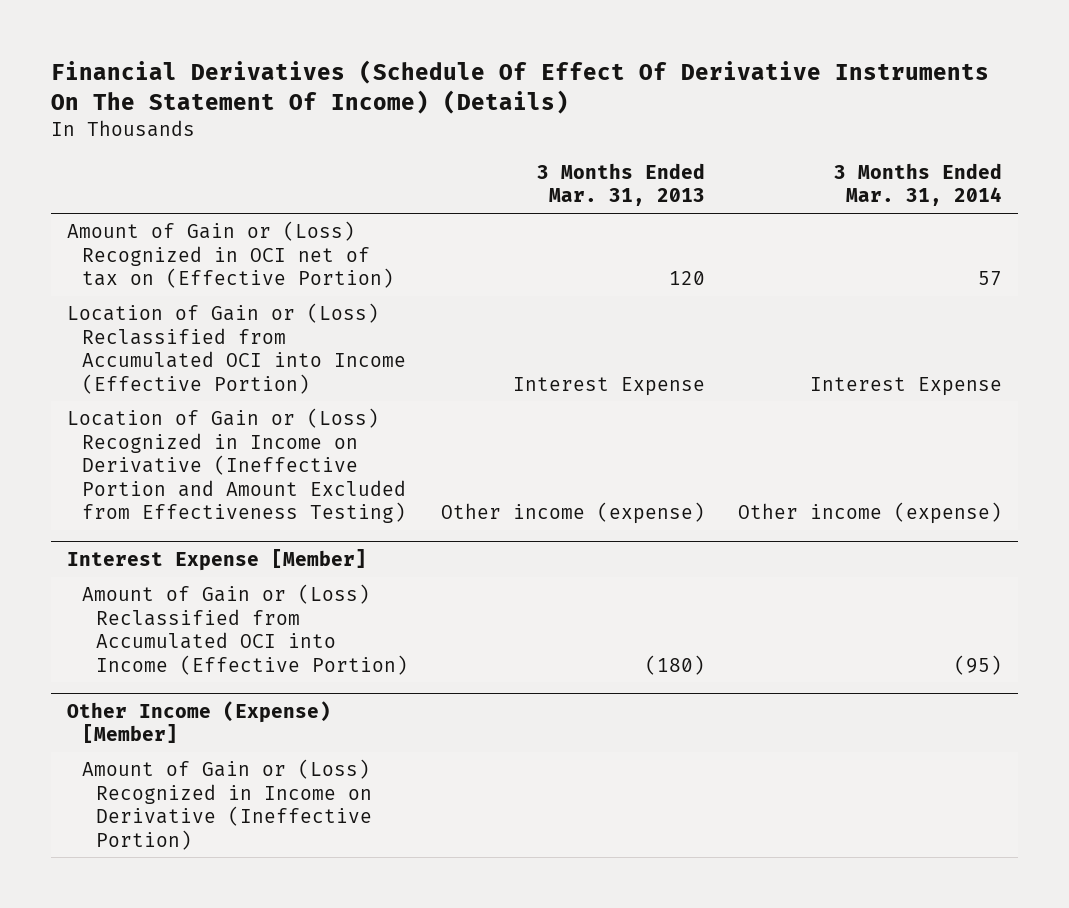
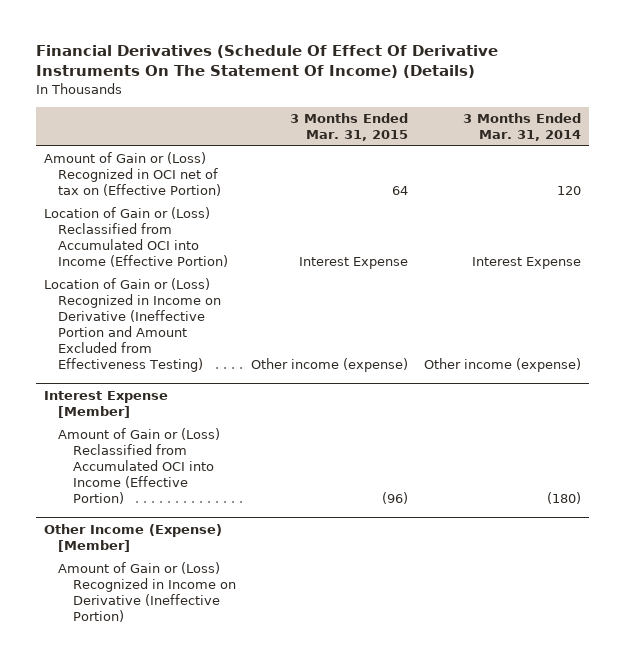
[537,162,706,207] 3 Months Ended Mar. 31, 2013 -> none
none -> [290,113,409,141] 3 Months Ended Mar. 31, 2015
[978,271,1003,287] 57 -> [557,186,582,196] 120
[954,654,1003,675] (95) -> [547,491,582,504] (180)

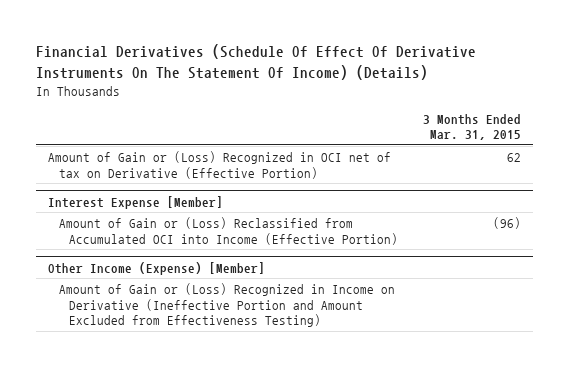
[463,113,582,141] 3 Months Ended Mar. 31, 2014 -> none
[43,207,229,268] Location of Gain or (Loss) Reclassified from Accumulated OCI into Income (Effective Portion) -> none
[43,278,222,372] Location of Gain or (Loss) Recognized in Income on Derivative (Ineffective Portion and Amount Excluded from Effectiveness Testing) -> none
[43,152,222,197] Amount of Gain or (Loss) Recognized in OCI net of tax on (Effective Portion) -> [47,151,391,179] Amount of Gain or (Loss) Recognized in OCI net of tax on Derivative (Effective Portion)
[392,186,409,196] 64 -> [506,153,521,163] 62
[58,562,236,623] Amount of Gain or (Loss) Recognized in Income on Derivative (Ineffective Portion) -> [58,283,395,328] Amount of Gain or (Loss) Recognized in Income on Derivative (Ineffective Portion and Amount Excluded from Effectiveness Testing)

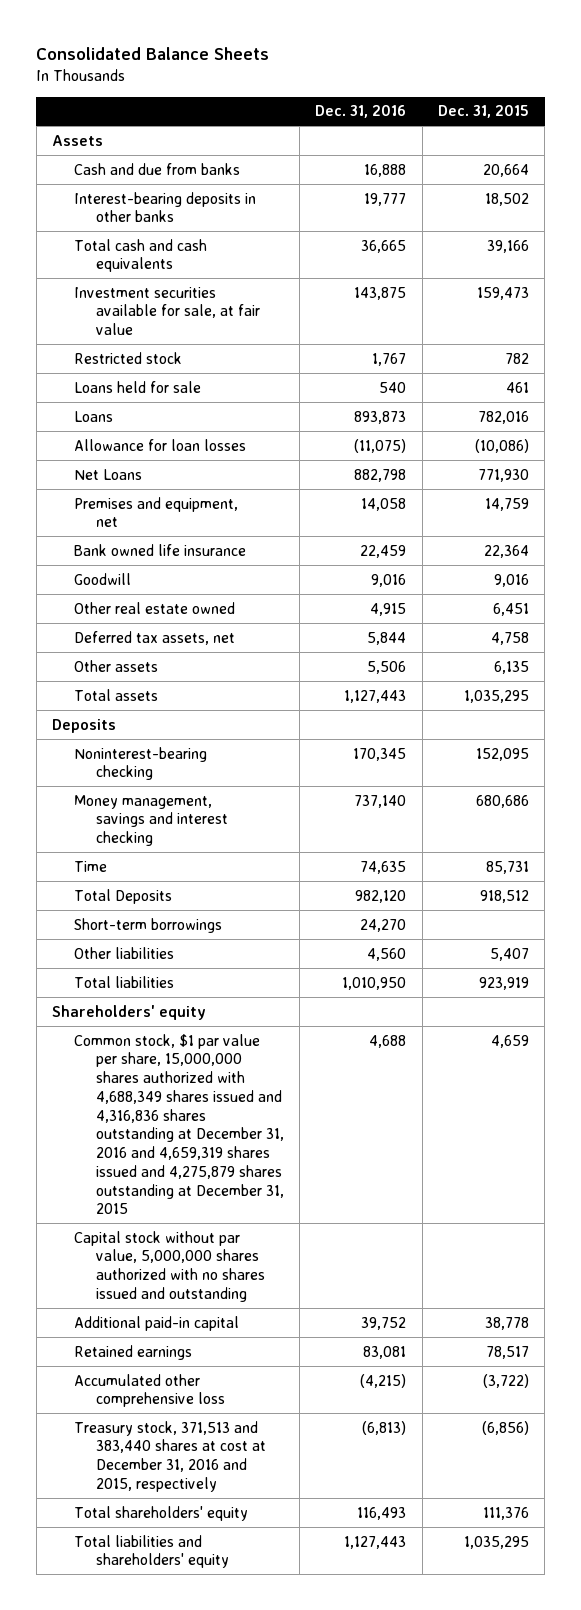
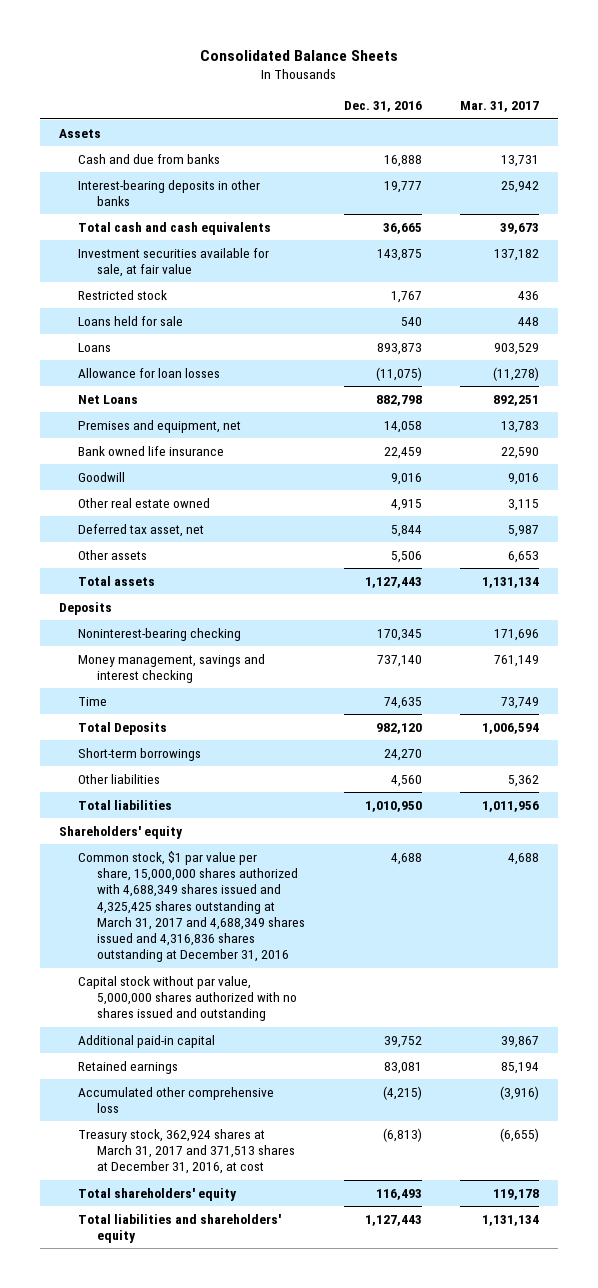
[438,105,530,119] Dec. 31, 2015 -> none
none -> [460,101,540,113] Mar. 31, 2017
[73,630,235,645] Deferred tax assets, net -> [78,523,205,537] Deferred tax asset, net
[73,1033,284,1215] Common stock, $1 par value per share, 15,000,000 shares authorized with 4,688,349 shares issued and 4,316,836 shares outstanding at December 31, 2016 and 4,659,319 shares issued and 4,275,879 shares outstanding at December 31, 2015 -> [78,850,306,963] Common stock, $1 par value per share, 15,000,000 shares authorized with 4,688,349 shares issued and 4,325,425 shares outstanding at March 31, 2017 and 4,688,349 shares issued and 4,316,836 shares outstanding at December 31, 2016
[73,1420,266,1492] Treasury stock, 371,513 and 383,440 shares at cost at December 31, 2016 and 2015, respectively -> [78,1128,296,1175] Treasury stock, 362,924 shares at March 31, 2017 and 371,513 shares at December 31, 2016, at cost

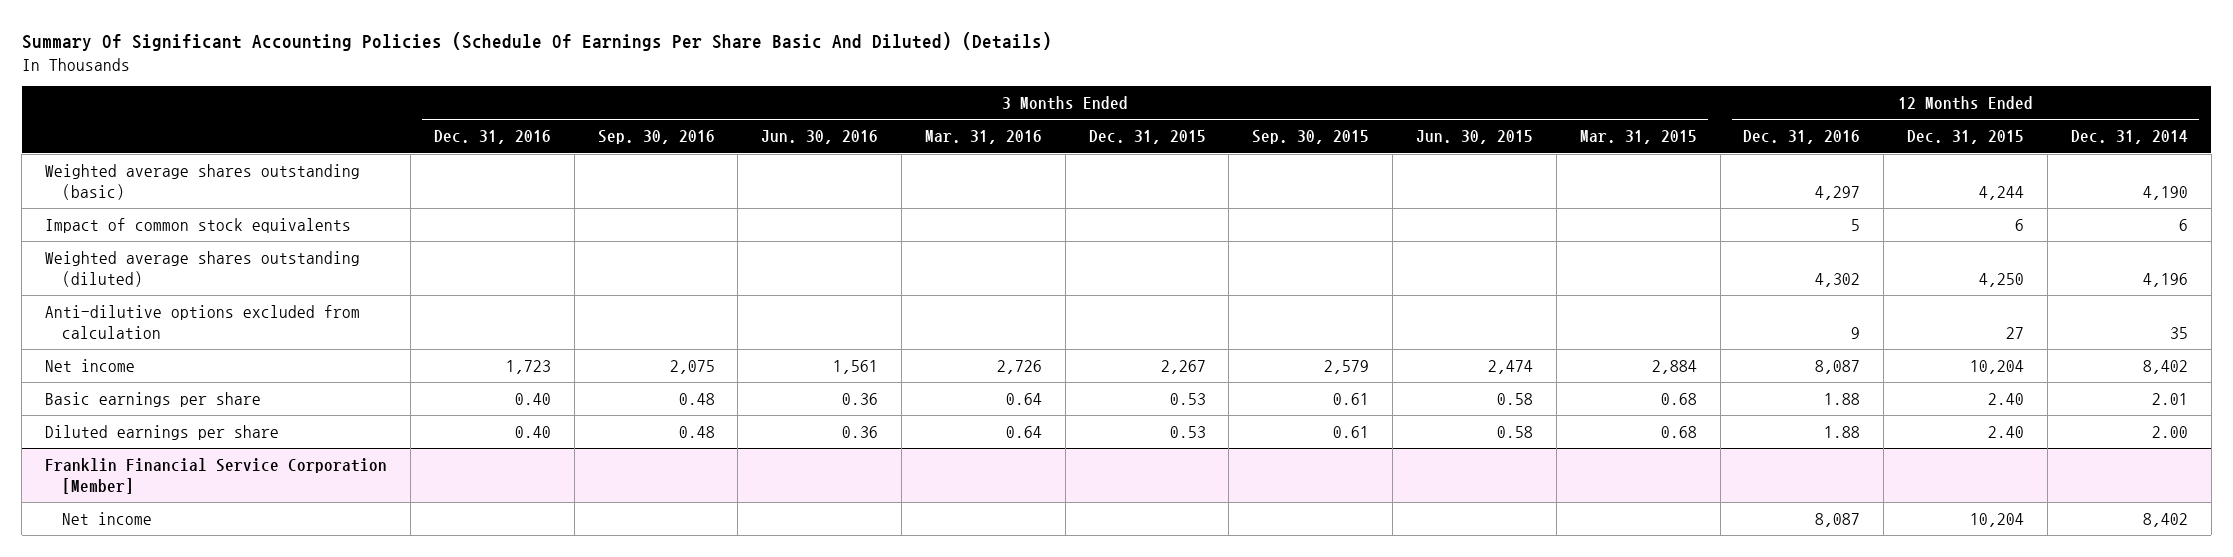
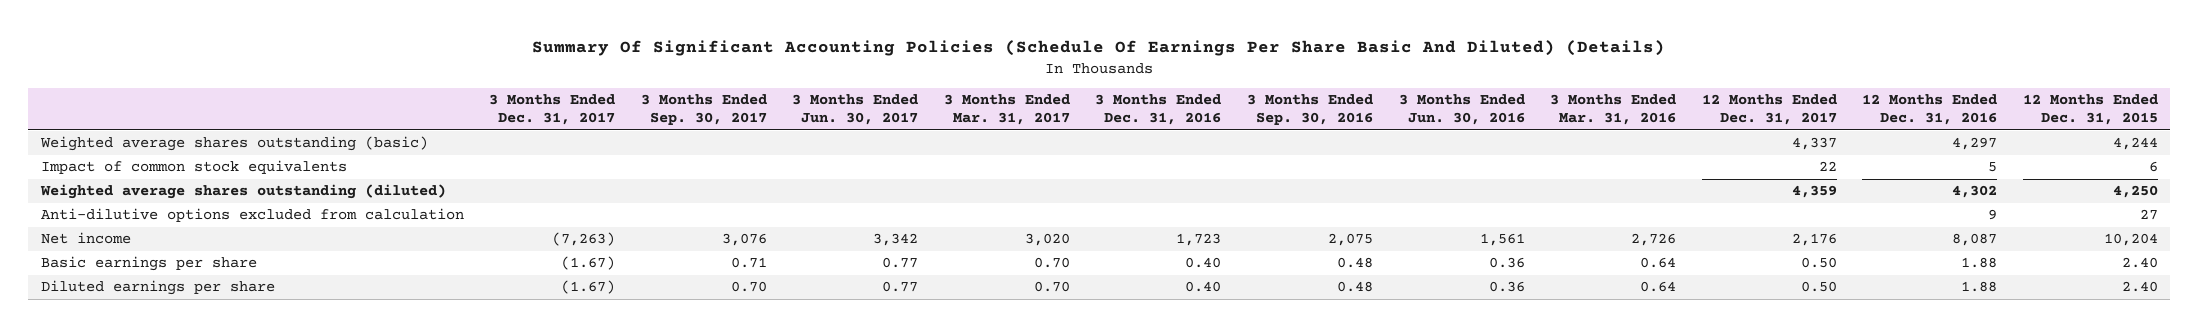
[1088,130,1206,145] Dec. 31, 2015 -> none
[1252,130,1370,145] Sep. 30, 2015 -> none
[1415,130,1533,145] Jun. 30, 2015 -> none
[1579,130,1697,145] Mar. 31, 2015 -> none
[2070,130,2188,145] Dec. 31, 2014 -> none
none -> [489,94,616,126] 3 Months Ended Dec. 31, 2017
none -> [640,94,767,126] 3 Months Ended Sep. 30, 2017
none -> [792,94,919,126] 3 Months Ended Jun. 30, 2017
none -> [943,94,1070,126] 3 Months Ended Mar. 31, 2017
none -> [1701,94,1837,126] 12 Months Ended Dec. 31, 2017
[45,457,388,494] Franklin Financial Service Corporation [Member] -> none
[62,511,153,525] Net income -> none

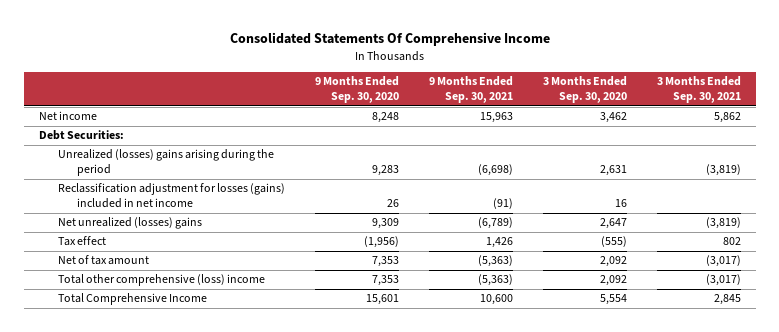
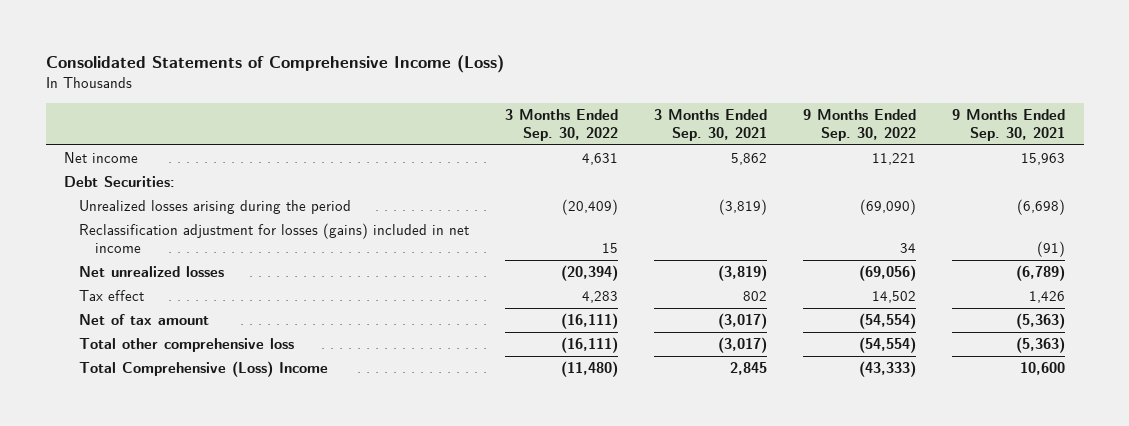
[229,31,550,46] Consolidated Statements Of Comprehensive Income -> [45,55,504,74] Consolidated Statements of Comprehensive Income (Loss)
[314,76,399,104] 9 Months Ended Sep. 30, 2020 -> none
[542,76,627,104] 3 Months Ended Sep. 30, 2020 -> none
none -> [505,109,619,141] 3 Months Ended Sep. 30, 2022
none -> [803,109,917,141] 9 Months Ended Sep. 30, 2022
[58,149,275,177] Unrealized (losses) gains arising during the period -> [79,200,352,215] Unrealized losses arising during the period
[58,217,203,230] Net unrealized (losses) gains -> [79,266,225,278] Net unrealized losses
[58,274,266,287] Total other comprehensive (loss) income -> [79,338,295,353] Total other comprehensive loss
[58,293,208,306] Total Comprehensive Income -> [79,361,329,378] Total Comprehensive (Loss) Income

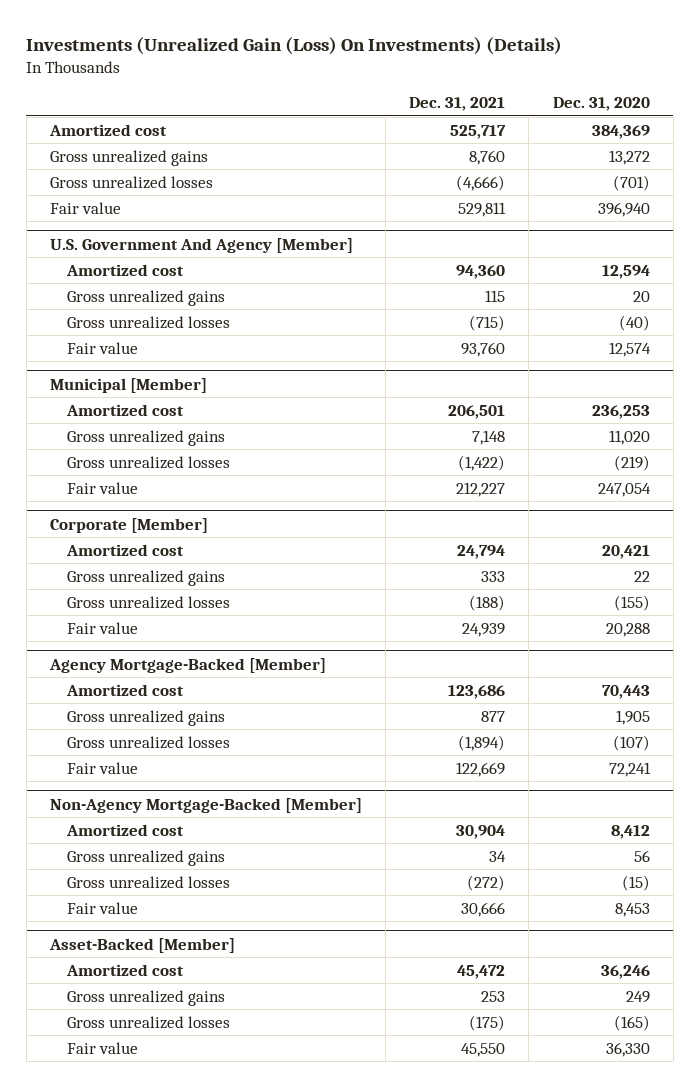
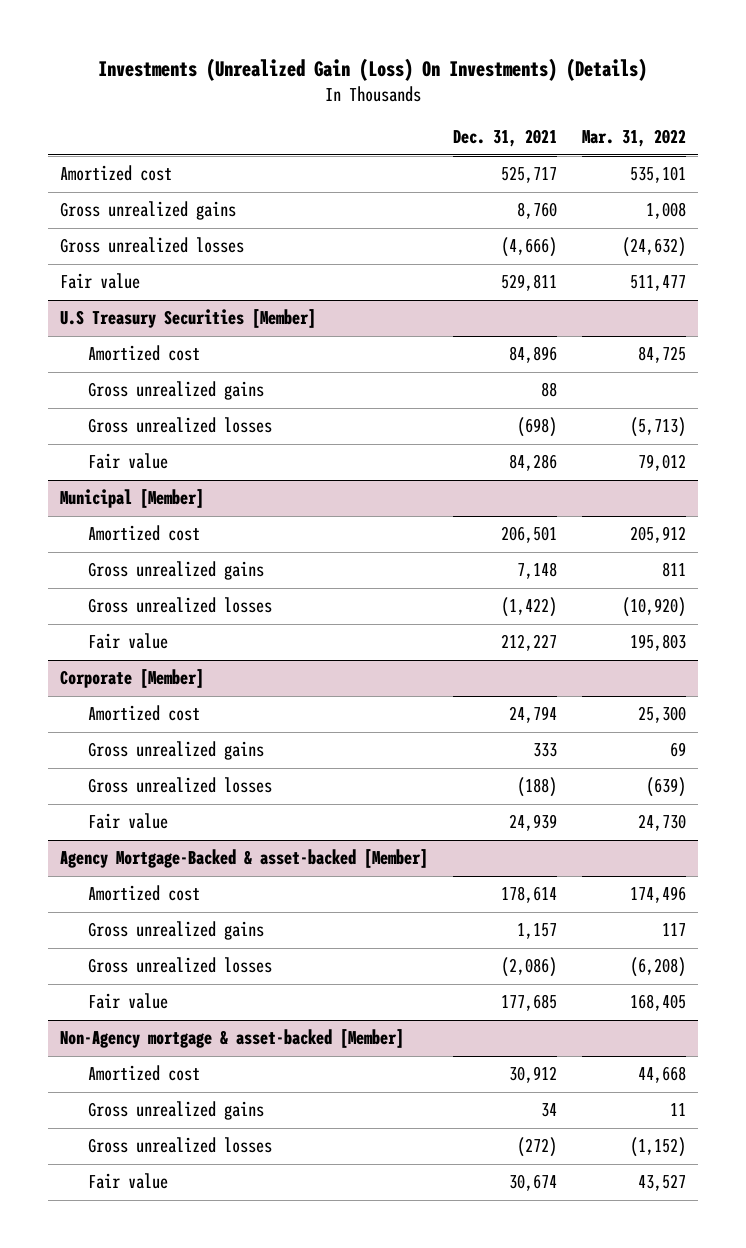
[552,97,650,112] Dec. 31, 2020 -> none
none -> [581,129,686,148] Mar. 31, 2022
[49,237,353,253] U.S. Government And Agency [Member] -> none
none -> [60,309,317,329] U.S Treasury Securities [Member]
[456,264,506,279] 94,360 -> [508,346,557,364] 84,896
[485,289,506,302] 115 -> [540,382,557,398] 88
[469,314,506,331] (715) -> [516,417,557,438] (698)
[461,341,506,357] 93,760 -> [508,454,557,472] 84,286
[48,657,326,673] Agency Mortgage-Backed [Member] -> [60,849,429,869] Agency Mortgage-Backed & asset-backed [Member]
[448,684,506,699] 123,686 -> [500,886,557,904] 178,614
[481,710,506,722] 877 -> [516,923,557,940] 1,157
[458,734,506,751] (1,894) -> [500,957,557,978] (2,086)
[456,761,506,777] 122,669 -> [500,994,557,1012] 177,685
[49,797,362,813] Non-Agency Mortgage-Backed [Member] -> [60,1029,405,1049] Non-Agency mortgage & asset-backed [Member]
[456,824,506,839] 30,904 -> [508,1066,557,1084] 30,912
[48,937,235,953] Asset-Backed [Member] -> none
[65,963,184,976] Amortized cost -> none
[66,989,225,1006] Gross unrealized gains -> none
[66,1015,230,1029] Gross unrealized losses -> none
[66,1041,138,1054] Fair value -> none
[461,901,506,917] 30,666 -> [508,1174,557,1192] 30,674

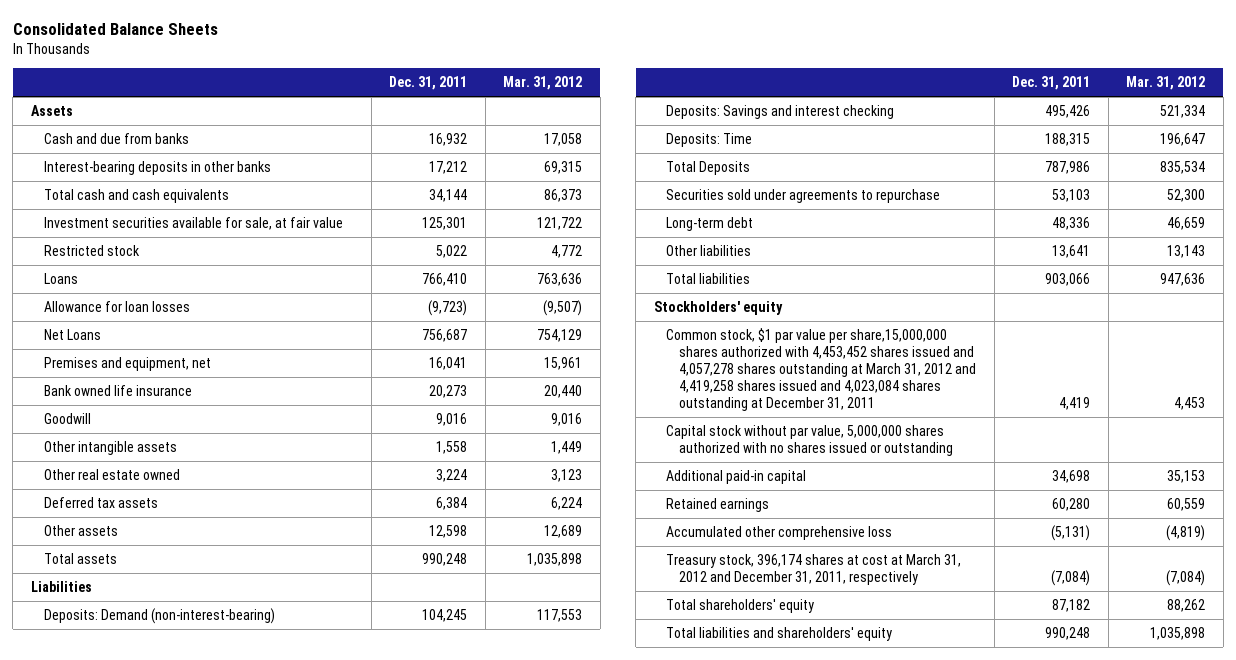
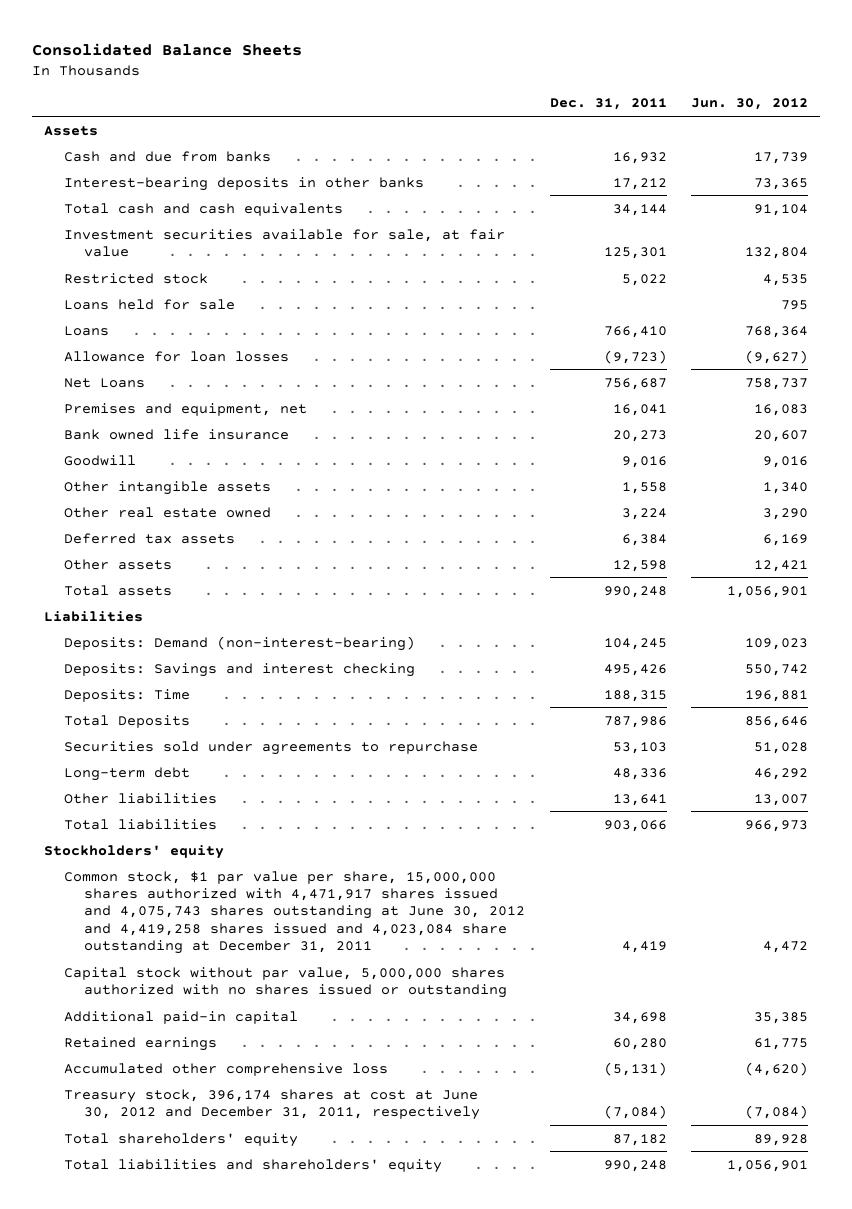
[503,76,583,91] Mar. 31, 2012 -> none
none -> [691,98,809,111] Jun. 30, 2012
none -> [64,298,236,310] Loans held for sale
[666,327,977,411] Common stock, $1 par value per share,15,000,000 shares authorized with 4,453,452 shares issued and 4,057,278 shares outstanding at March 31, 2012 and 4,419,258 shares issued and 4,023,084 shares outstanding at December 31, 2011 -> [64,870,526,955] Common stock, $1 par value per share, 15,000,000 shares authorized with 4,471,917 shares issued and 4,075,743 shares outstanding at June 30, 2012 and 4,419,258 shares issued and 4,023,084 share outstanding at December 31, 2011
[666,553,962,585] Treasury stock, 396,174 shares at cost at March 31, 2012 and December 31, 2011, respectively -> [64,1088,481,1121] Treasury stock, 396,174 shares at cost at June 30, 2012 and December 31, 2011, respectively

